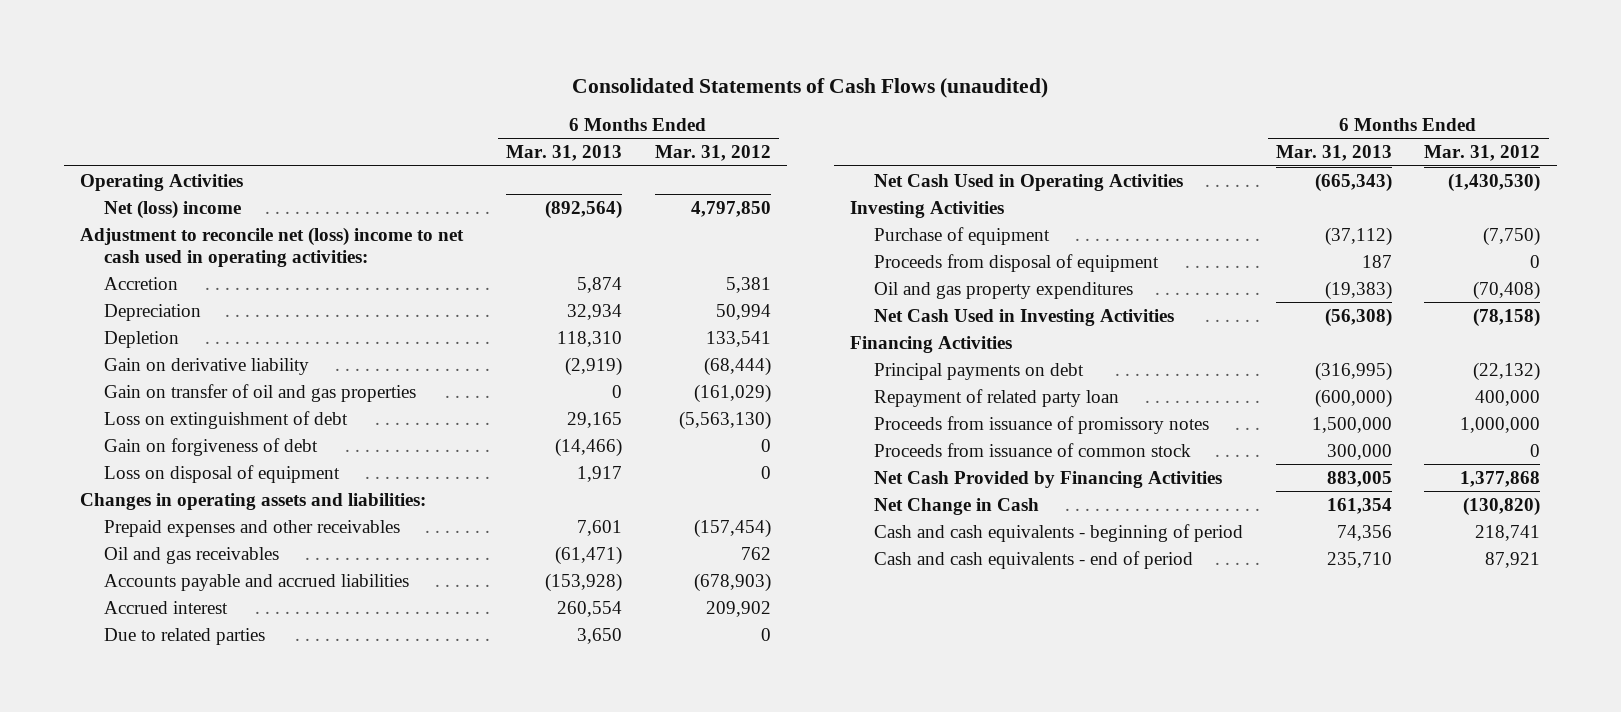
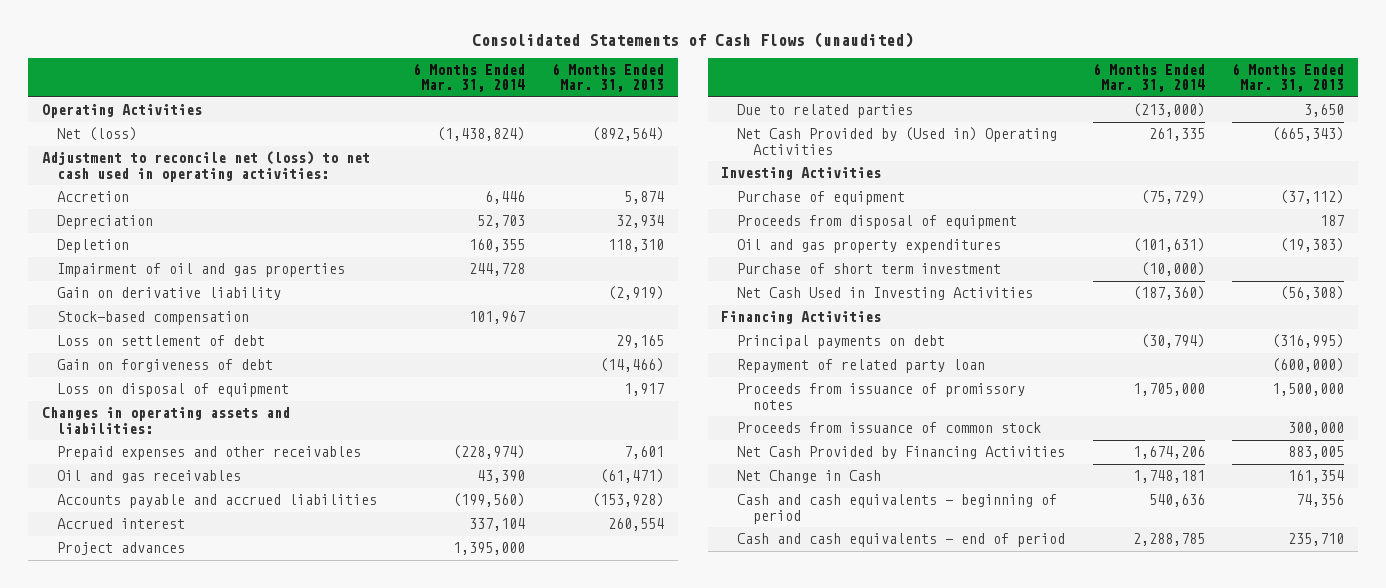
[654,145,771,162] Mar. 31, 2012 -> none
none -> [412,63,525,93] 6 Months Ended Mar. 31, 2014
[104,199,242,219] Net (loss) income -> [57,127,138,142] Net (loss)
[80,226,465,267] Adjustment to reconcile net (loss) income to net cash used in operating activities: -> [41,151,370,182] Adjustment to reconcile net (loss) to net cash used in operating activities:
none -> [57,263,346,278] Impairment of oil and gas properties
[104,383,417,402] Gain on transfer of oil and gas properties -> none
none -> [57,311,250,326] Stock-based compensation
[104,410,349,429] Loss on extinguishment of debt -> [57,335,266,347] Loss on settlement of debt
none -> [57,542,186,556] Project advances
[874,173,1184,191] Net Cash Used in Operating Activities -> [737,127,1058,155] Net Cash Provided by (Used in) Operating Activities
none -> [737,263,1002,275] Purchase of short term investment

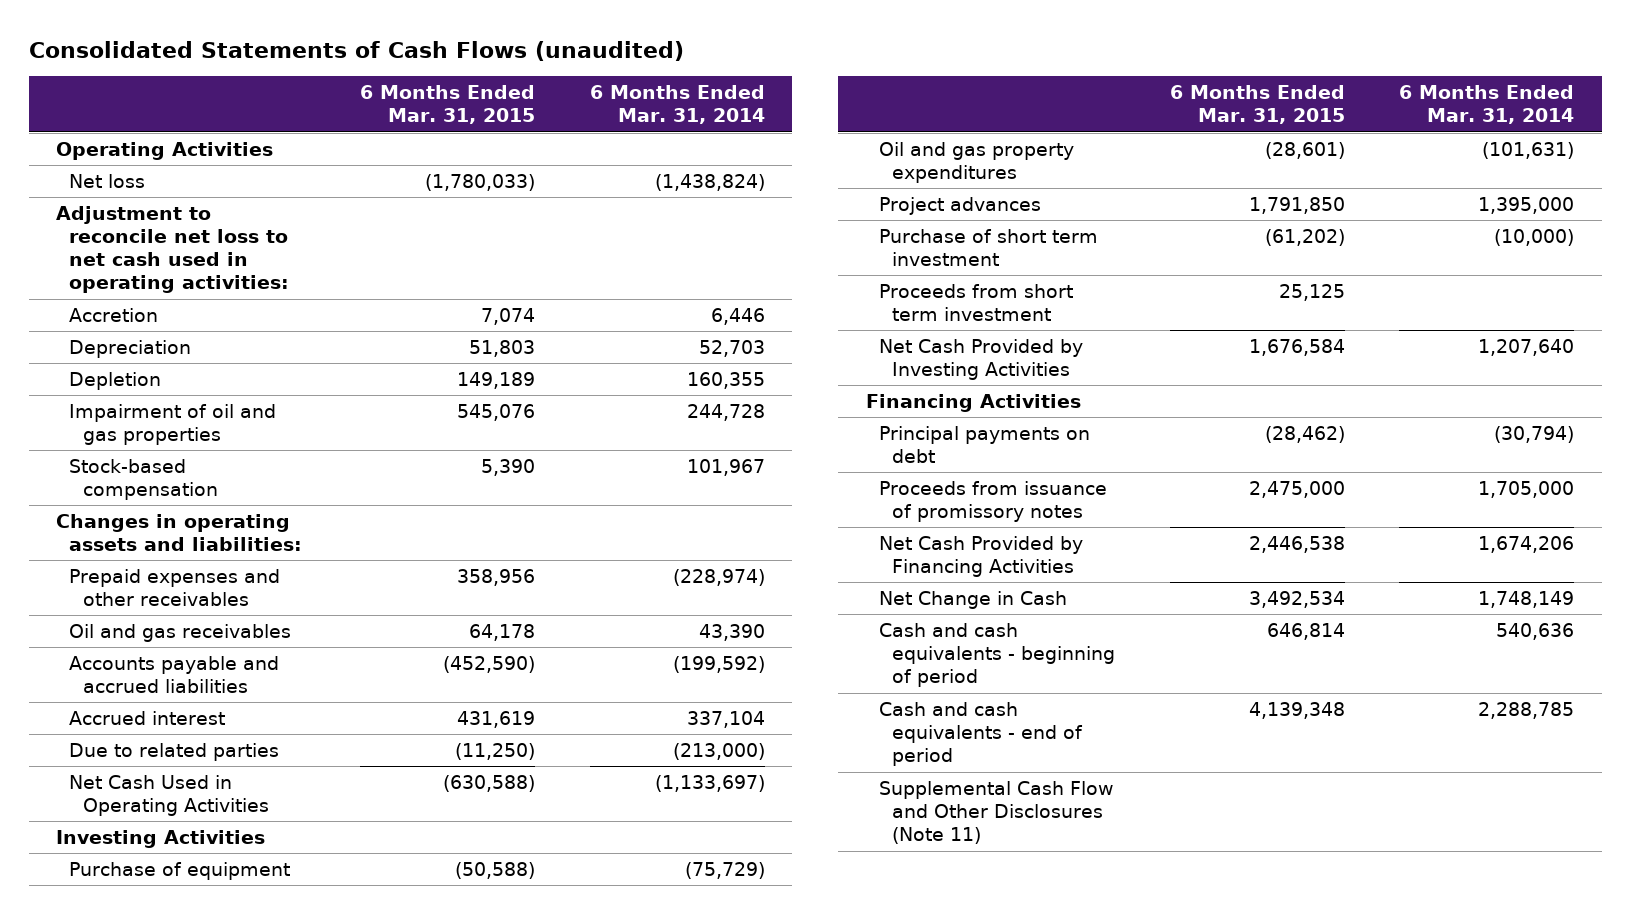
[552,63,665,93] 6 Months Ended Mar. 31, 2013 -> none
none -> [360,85,536,125] 6 Months Ended Mar. 31, 2015
[57,127,138,142] Net (loss) -> [69,173,146,188] Net loss
[41,151,370,182] Adjustment to reconcile net (loss) to net cash used in operating activities: -> [56,205,290,294] Adjustment to reconcile net loss to net cash used in operating activities:
[57,287,282,301] Gain on derivative liability -> none
[57,335,266,347] Loss on settlement of debt -> none
[57,359,274,373] Gain on forgiveness of debt -> none
[57,383,290,398] Loss on disposal of equipment -> none
[452,493,525,508] (199,560) -> [672,655,765,673] (199,592)
[737,127,1058,155] Net Cash Provided by (Used in) Operating Activities -> [69,774,269,816] Net Cash Used in Operating Activities
[1148,128,1205,142] 261,335 -> [654,774,765,792] (1,133,697)
[737,215,1018,230] Proceeds from disposal of equipment -> none
[57,542,186,556] Project advances -> [878,196,1041,215] Project advances
none -> [878,283,1073,321] Proceeds from short term investment
[737,287,1034,301] Net Cash Used in Investing Activities -> [878,338,1083,380] Net Cash Provided by Investing Activities
[1132,286,1205,301] (187,360) -> [1478,338,1575,356] 1,207,640
[737,359,986,374] Repayment of related party loan -> none
[737,422,1042,434] Proceeds from issuance of common stock -> none
[1132,470,1205,484] 1,748,181 -> [1478,590,1575,608] 1,748,149
none -> [878,780,1114,845] Supplemental Cash Flow and Other Disclosures (Note 11)

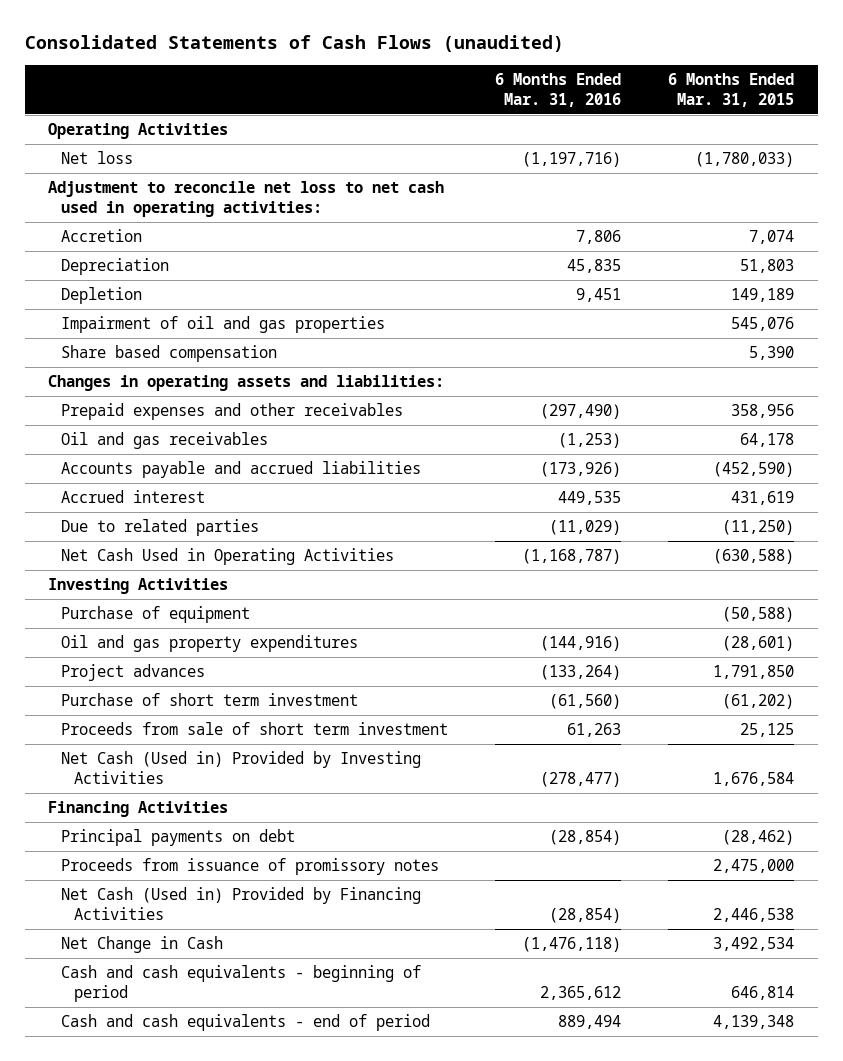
[589,85,765,125] 6 Months Ended Mar. 31, 2014 -> none
none -> [495,73,622,107] 6 Months Ended Mar. 31, 2016
[69,458,218,500] Stock-based compensation -> [61,345,278,363] Share based compensation
[878,283,1073,321] Proceeds from short term investment -> [61,722,449,736] Proceeds from sale of short term investment
[878,338,1083,380] Net Cash Provided by Investing Activities -> [61,751,422,784] Net Cash (Used in) Provided by Investing Activities
[878,535,1083,577] Net Cash Provided by Financing Activities -> [61,887,422,920] Net Cash (Used in) Provided by Financing Activities
[878,780,1114,845] Supplemental Cash Flow and Other Disclosures (Note 11) -> none

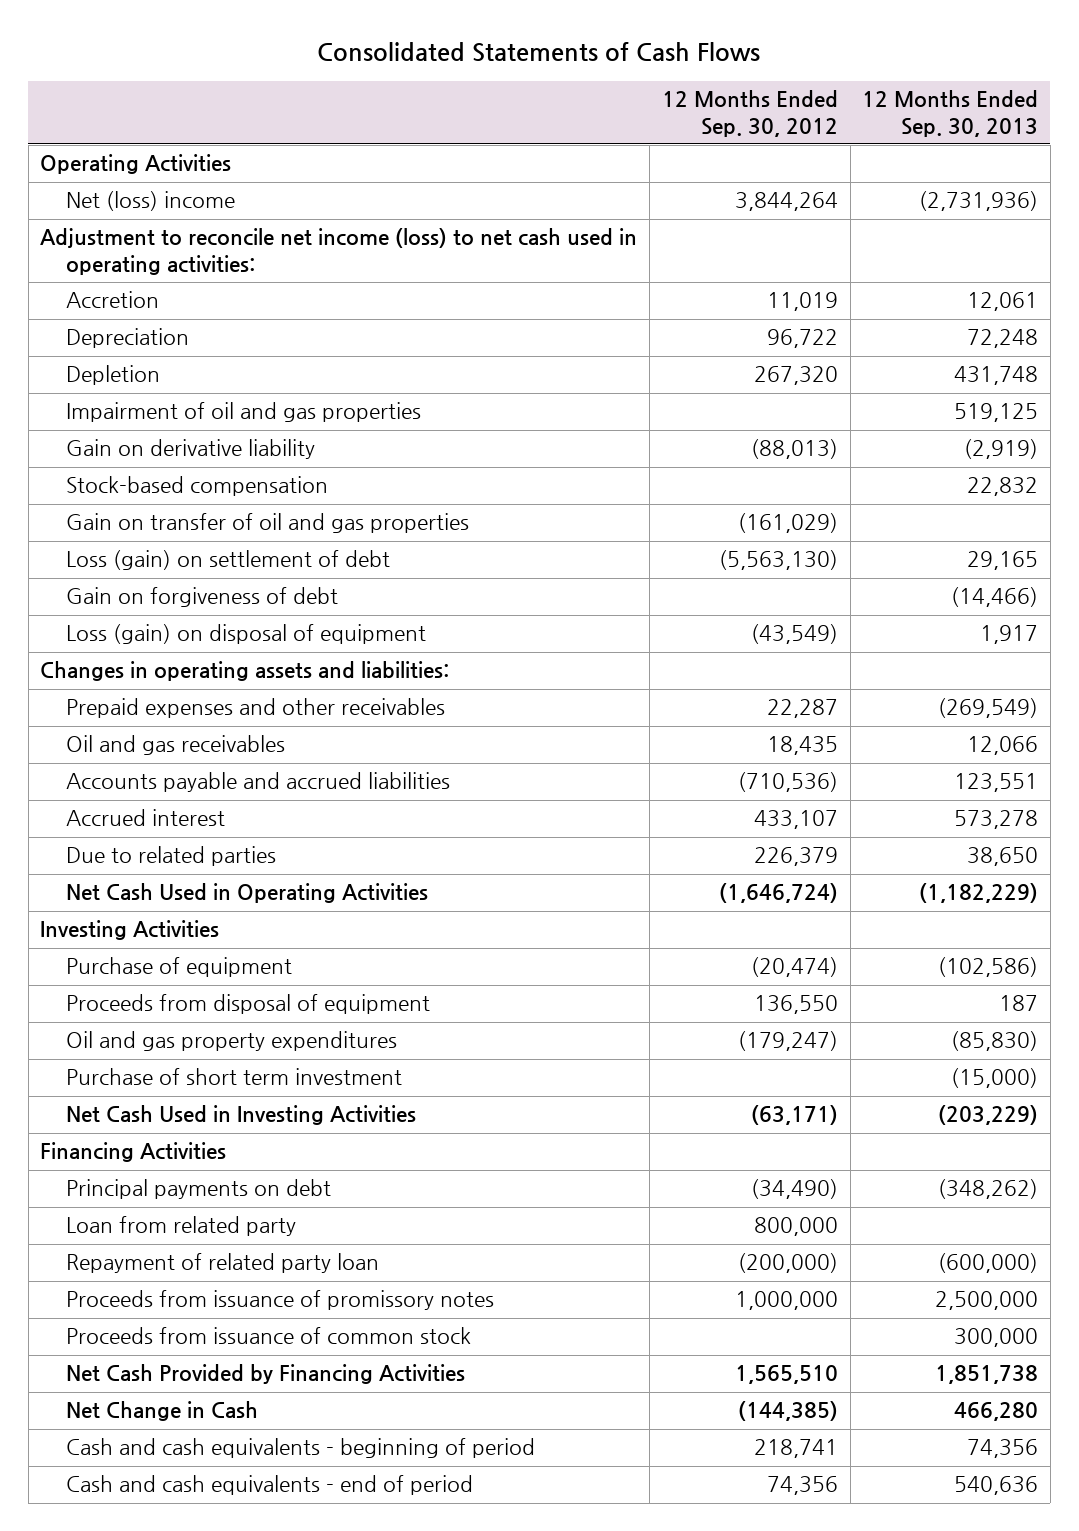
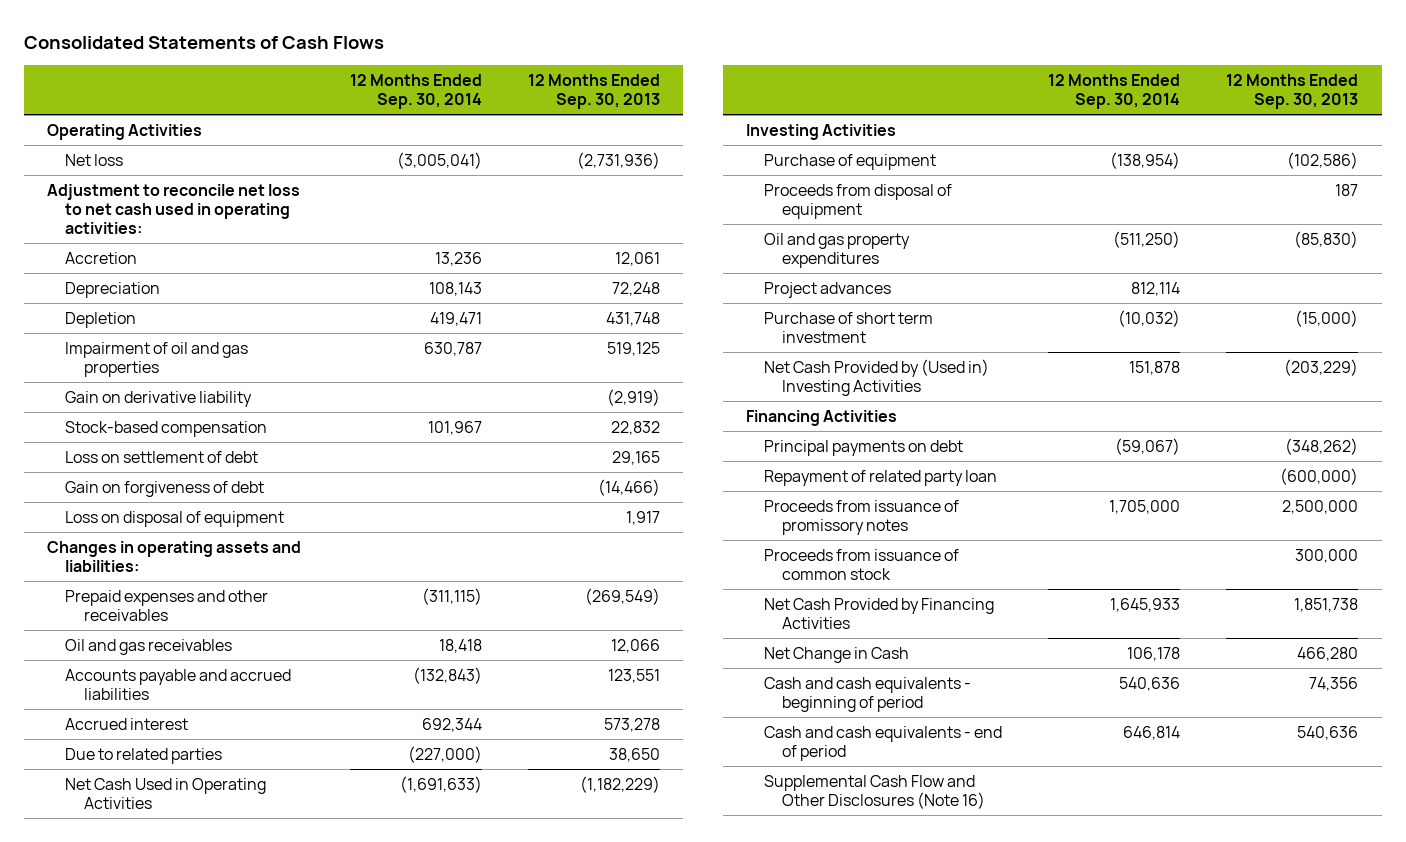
[661,90,838,137] 12 Months Ended Sep. 30, 2012 -> none
none -> [349,73,482,109] 12 Months Ended Sep. 30, 2014
[66,191,236,212] Net (loss) income -> [65,154,124,167] Net loss
[40,228,638,275] Adjustment to reconcile net income (loss) to net cash used in operating activities: -> [47,184,301,235] Adjustment to reconcile net loss to net cash used in operating activities:
[66,513,470,534] Gain on transfer of oil and gas properties -> none
[66,550,391,571] Loss (gain) on settlement of debt -> [65,451,259,464] Loss on settlement of debt
[66,624,427,645] Loss (gain) on disposal of equipment -> [65,511,285,528] Loss on disposal of equipment
none -> [763,282,891,299] Project advances
[66,1105,417,1126] Net Cash Used in Investing Activities -> [763,359,989,397] Net Cash Provided by (Used in) Investing Activities
[66,1216,297,1237] Loan from related party -> none
none -> [763,775,986,810] Supplemental Cash Flow and Other Disclosures (Note 16)

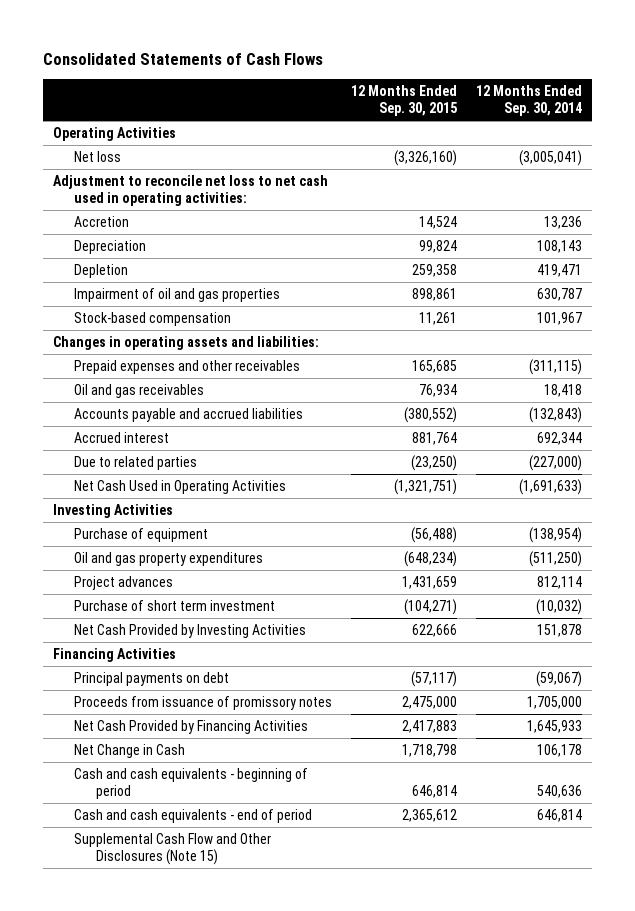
[527,73,660,109] 12 Months Ended Sep. 30, 2013 -> none
none -> [351,85,458,117] 12 Months Ended Sep. 30, 2015
[65,391,253,408] Gain on derivative liability -> none
[65,451,259,464] Loss on settlement of debt -> none
[65,481,265,498] Gain on forgiveness of debt -> none
[65,511,285,528] Loss on disposal of equipment -> none
[763,184,952,220] Proceeds from disposal of equipment -> none
[763,359,989,397] Net Cash Provided by (Used in) Investing Activities -> [74,623,307,638] Net Cash Provided by Investing Activities
[763,470,997,487] Repayment of related party loan -> none
[763,549,959,581] Proceeds from issuance of common stock -> none
[763,775,986,810] Supplemental Cash Flow and Other Disclosures (Note 16) -> [74,832,272,866] Supplemental Cash Flow and Other Disclosures (Note 15)

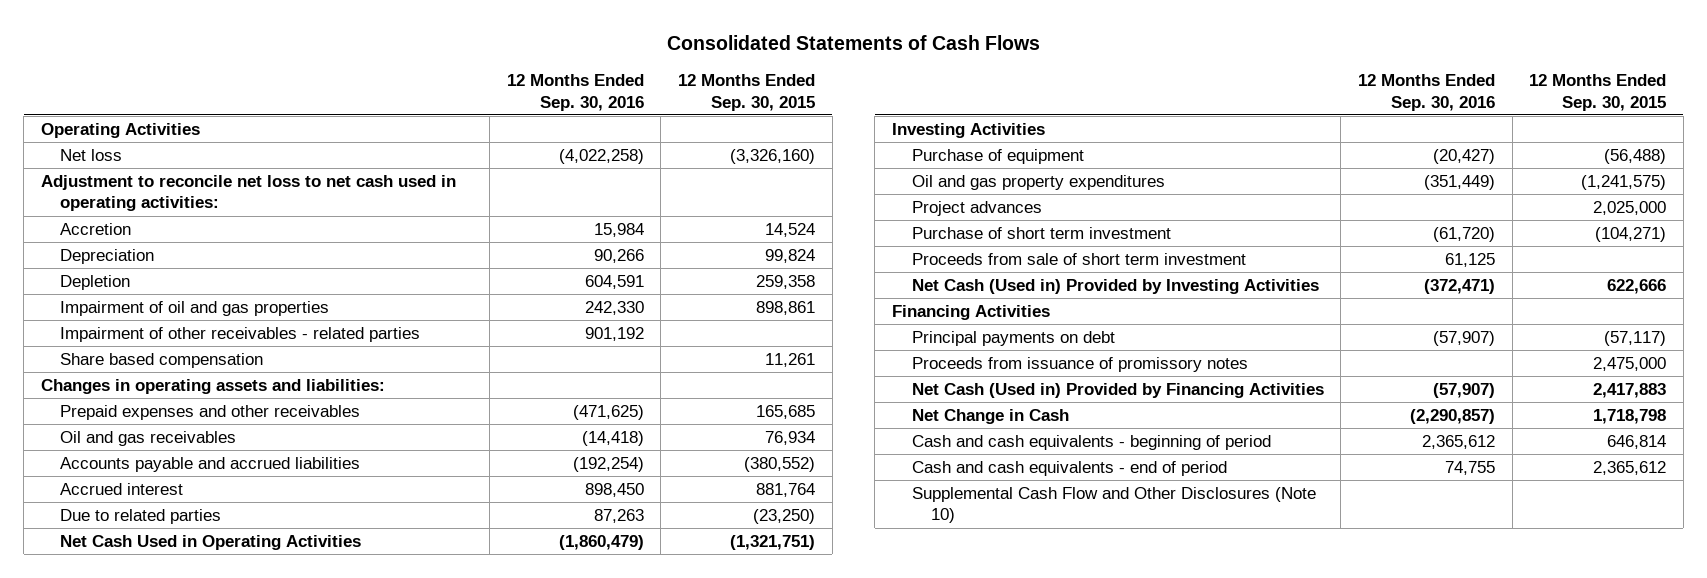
[476,85,583,117] 12 Months Ended Sep. 30, 2014 -> none
none -> [506,74,644,111] 12 Months Ended Sep. 30, 2016
none -> [60,326,421,342] Impairment of other receivables - related parties
[74,311,232,326] Stock-based compensation -> [60,352,264,368] Share based compensation
[404,550,458,567] (648,234) -> [1581,174,1667,190] (1,241,575)
[402,575,458,589] 1,431,659 -> [1593,200,1667,215] 2,025,000
none -> [911,252,1246,265] Proceeds from sale of short term investment
[74,623,307,638] Net Cash Provided by Investing Activities -> [911,278,1319,294] Net Cash (Used in) Provided by Investing Activities
[74,719,309,734] Net Cash Provided by Financing Activities -> [911,382,1324,398] Net Cash (Used in) Provided by Financing Activities
[74,832,272,866] Supplemental Cash Flow and Other Disclosures (Note 15) -> [911,486,1316,524] Supplemental Cash Flow and Other Disclosures (Note 10)

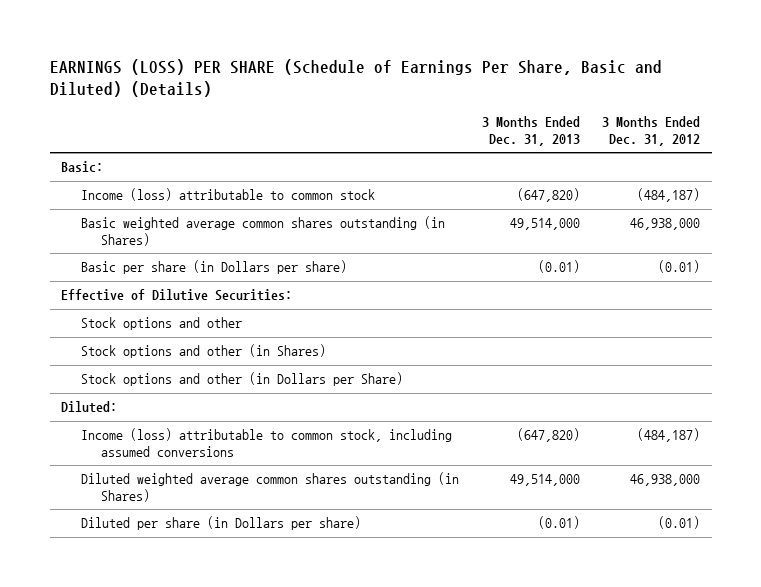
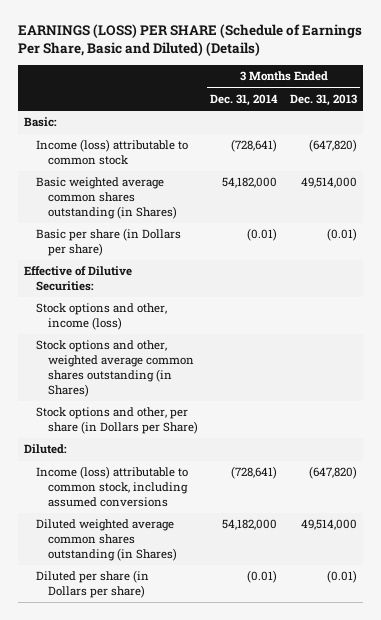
[602,116,701,146] 3 Months Ended Dec. 31, 2012 -> none
none -> [210,93,279,106] Dec. 31, 2014
[81,317,243,331] Stock options and other -> [35,303,167,331] Stock options and other, income (loss)
[81,344,327,359] Stock options and other (in Shares) -> [35,340,194,398] Stock options and other, weighted average common shares outstanding (in Shares)
[81,372,404,387] Stock options and other (in Dollars per Share) -> [35,407,198,435] Stock options and other, per share (in Dollars per Share)

